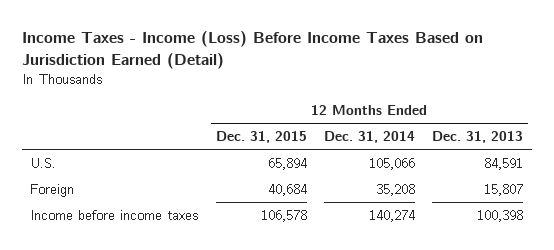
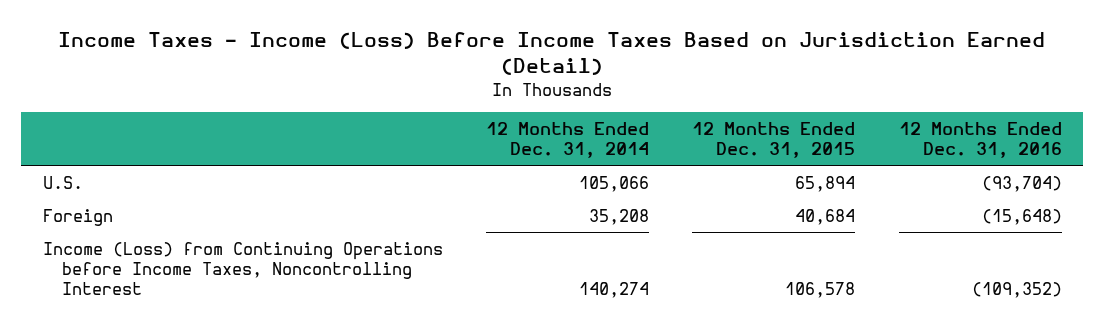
[432,131,524,144] Dec. 31, 2013 -> none
none -> [898,122,1062,159] 12 Months Ended Dec. 31, 2016
[30,209,199,220] Income before income taxes -> [42,241,443,295] Income (Loss) from Continuing Operations before Income Taxes, Noncontrolling Interest

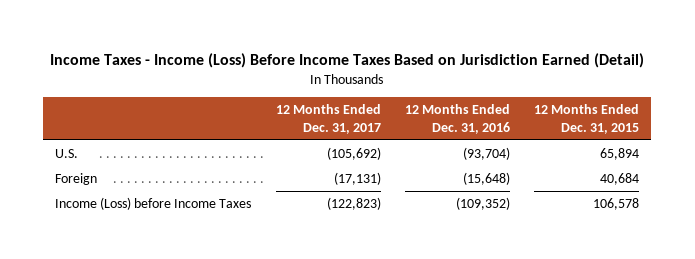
[486,122,650,159] 12 Months Ended Dec. 31, 2014 -> none
none -> [275,104,381,134] 12 Months Ended Dec. 31, 2017
[42,241,443,295] Income (Loss) from Continuing Operations before Income Taxes, Noncontrolling Interest -> [55,196,252,210] Income (Loss) before Income Taxes

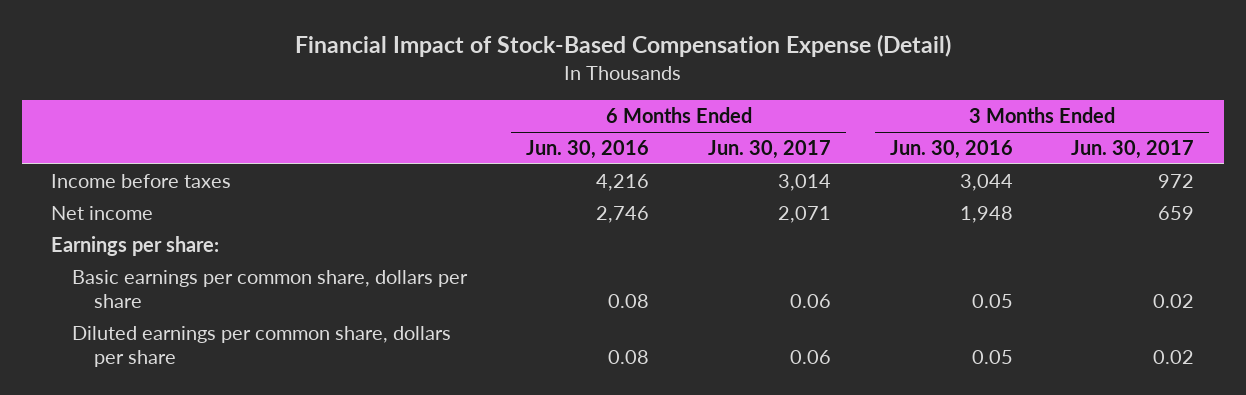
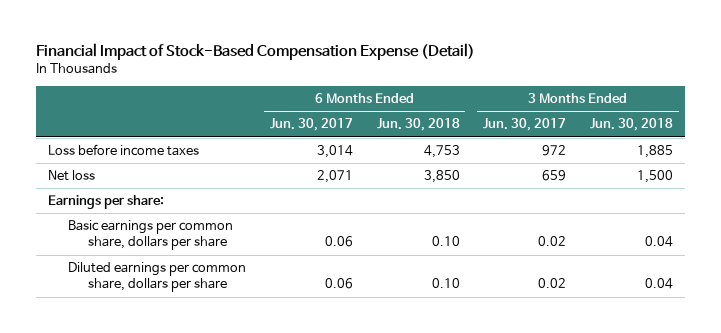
[526,140,650,160] Jun. 30, 2016 -> none
[889,140,1013,160] Jun. 30, 2016 -> none
none -> [376,118,460,132] Jun. 30, 2018
none -> [589,118,673,132] Jun. 30, 2018
[51,174,232,189] Income before taxes -> [48,144,200,157] Loss before income taxes
[51,206,154,221] Net income -> [48,170,96,182] Net loss

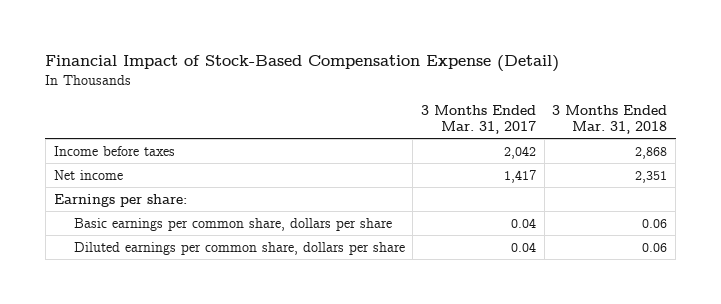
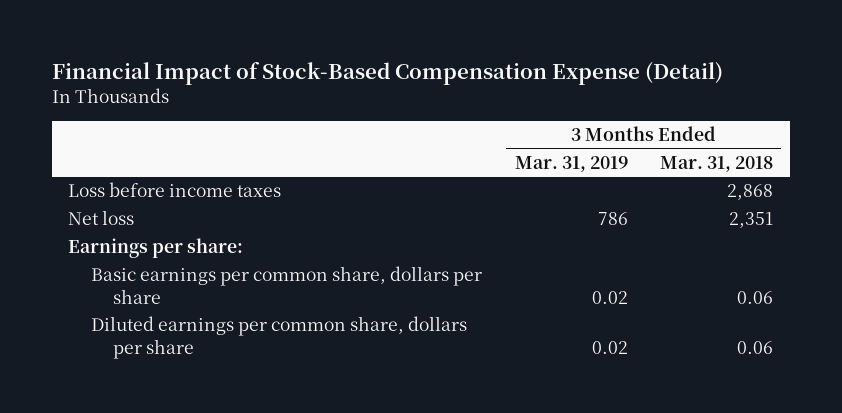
[420,105,536,134] 3 Months Ended Mar. 31, 2017 -> none
none -> [514,155,628,172] Mar. 31, 2019
[53,145,175,156] Income before taxes -> [68,182,282,198] Loss before income taxes
[53,169,123,180] Net income -> [68,210,135,226] Net loss

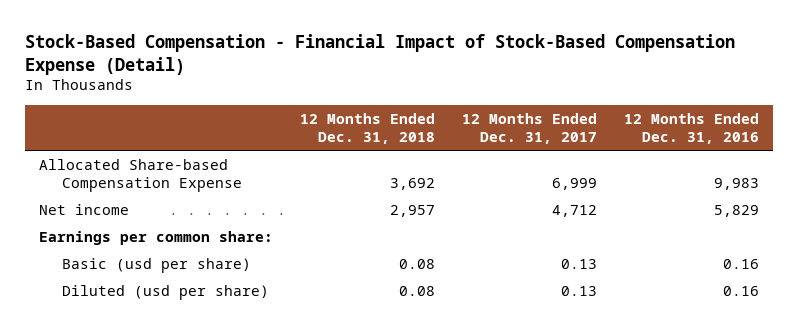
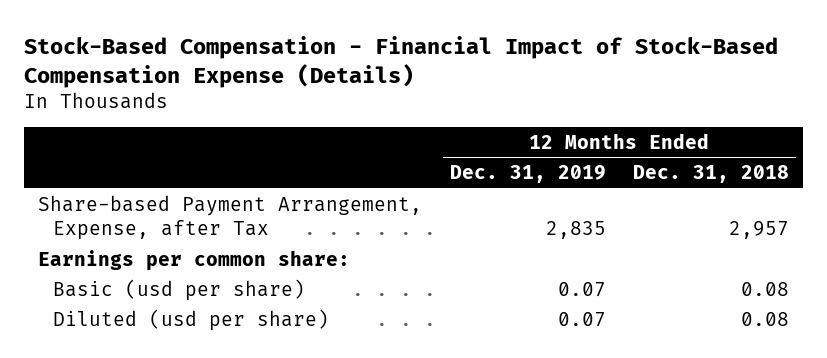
[25,34,736,75] Stock-Based Compensation - Financial Impact of Stock-Based Compensation Expense (Detail) -> [24,35,779,88] Stock-Based Compensation - Financial Impact of Stock-Based Compensation Expense (Details)
[462,112,598,145] 12 Months Ended Dec. 31, 2017 -> none
[624,112,760,145] 12 Months Ended Dec. 31, 2016 -> none
none -> [449,165,606,184] Dec. 31, 2019
[38,158,242,192] Allocated Share-based Compensation Expense -> none
[38,203,129,215] Net income -> [38,194,423,241] Share-based Payment Arrangement, Expense, after Tax

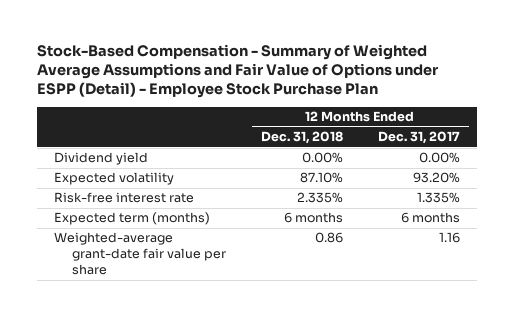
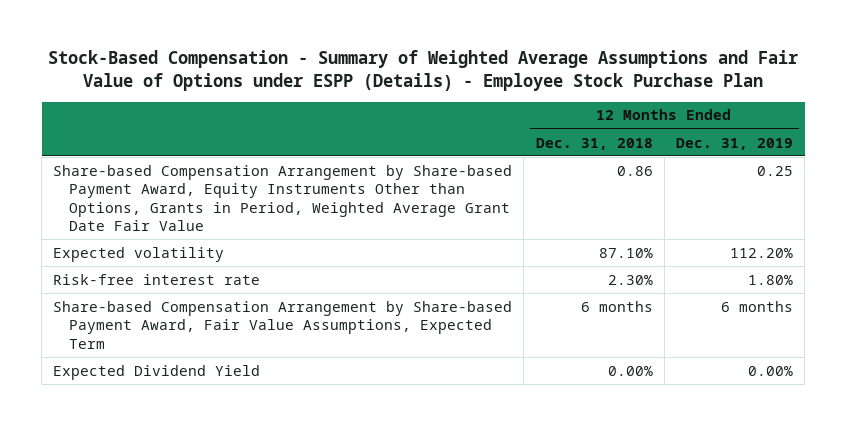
[36,43,438,99] Stock-Based Compensation - Summary of Weighted Average Assumptions and Fair Value of Options under ESPP (Detail) - Employee Stock Purchase Plan -> [48,50,799,91] Stock-Based Compensation - Summary of Weighted Average Assumptions and Fair Value of Options under ESPP (Details) - Employee Stock Purchase Plan
[377,131,460,145] Dec. 31, 2017 -> none
none -> [676,137,794,150] Dec. 31, 2019
[54,152,149,166] Dividend yield -> none
none -> [53,164,513,231] Share-based Compensation Arrangement by Share-based Payment Award, Equity Instruments Other than Options, Grants in Period, Weighted Average Grant Date Fair Value
[54,232,226,276] Weighted-average grant-date fair value per share -> none
[296,192,343,204] 2.335% -> [607,274,653,285] 2.30%
[54,212,211,226] Expected term (months) -> [53,300,513,349] Share-based Compensation Arrangement by Share-based Payment Award, Fair Value Assumptions, Expected Term
none -> [53,364,261,380] Expected Dividend Yield

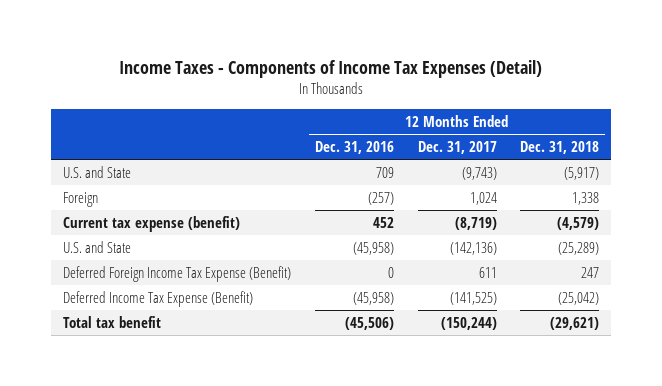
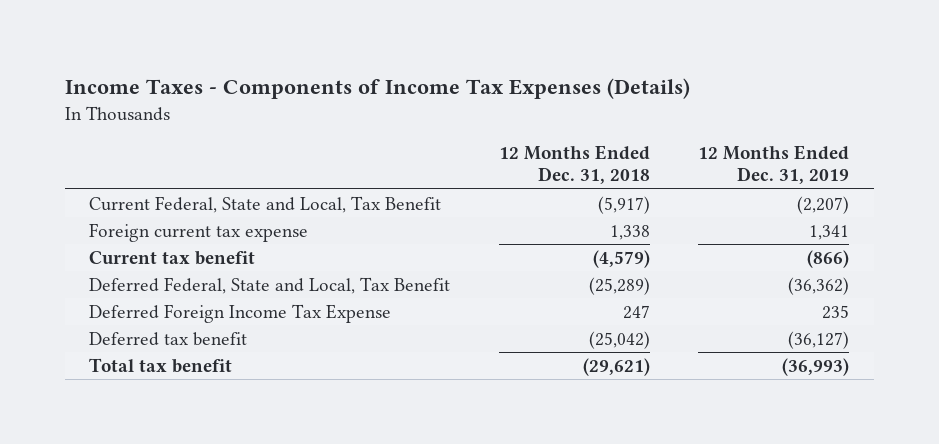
[119,60,543,79] Income Taxes - Components of Income Tax Expenses (Detail) -> [64,78,690,100] Income Taxes - Components of Income Tax Expenses (Details)
[314,141,394,155] Dec. 31, 2016 -> none
[417,141,497,155] Dec. 31, 2017 -> none
none -> [698,144,850,185] 12 Months Ended Dec. 31, 2019
[62,165,131,178] U.S. and State -> [89,195,442,213] Current Federal, State and Local, Tax Benefit
[62,191,98,207] Foreign -> [89,222,309,242] Foreign current tax expense
[62,215,240,232] Current tax expense (benefit) -> [89,250,256,265] Current tax benefit
[62,240,131,253] U.S. and State -> [89,276,451,294] Deferred Federal, State and Local, Tax Benefit
[62,265,291,282] Deferred Foreign Income Tax Expense (Benefit) -> [89,303,392,323] Deferred Foreign Income Tax Expense
[62,290,253,307] Deferred Income Tax Expense (Benefit) -> [89,331,248,346] Deferred tax benefit

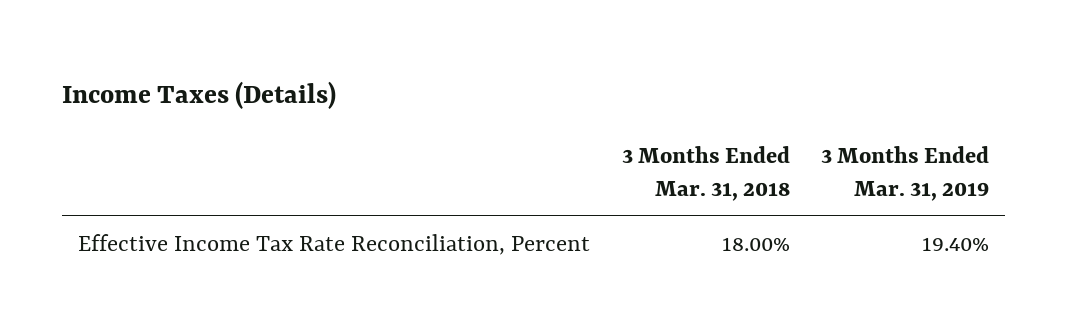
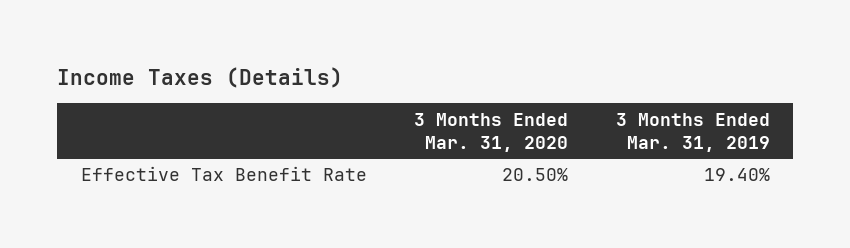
[621,146,790,202] 3 Months Ended Mar. 31, 2018 -> none
none -> [414,112,569,153] 3 Months Ended Mar. 31, 2020
[78,234,591,256] Effective Income Tax Rate Reconciliation, Percent -> [80,166,367,182] Effective Tax Benefit Rate

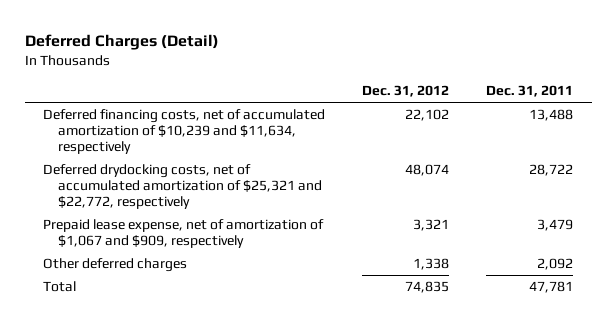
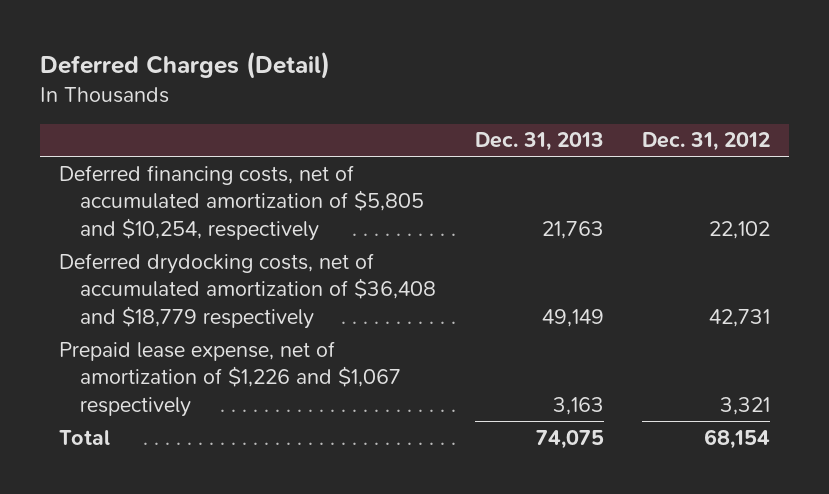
[486,84,574,97] Dec. 31, 2011 -> none
none -> [474,132,604,152] Dec. 31, 2013
[43,258,188,273] Other deferred charges -> none
[43,109,326,155] Deferred financing costs, net of accumulated amortization of $10,239 and $11,634, respectively -> [59,164,425,241] Deferred financing costs, net of accumulated amortization of $5,805 and $10,254, respectively
[43,164,322,210] Deferred drydocking costs, net of accumulated amortization of $25,321 and $22,772, respectively -> [59,252,437,329] Deferred drydocking costs, net of accumulated amortization of $36,408 and $18,779 respectively
[405,164,450,177] 48,074 -> [709,308,771,327] 42,731
[43,219,325,249] Prepaid lease expense, net of amortization of $1,067 and $909, respectively -> [59,340,402,417] Prepaid lease expense, net of amortization of $1,226 and $1,067 respectively
[405,281,450,294] 74,835 -> [704,428,771,449] 68,154

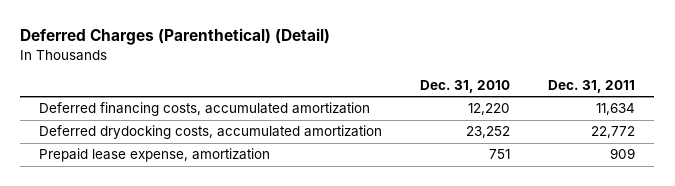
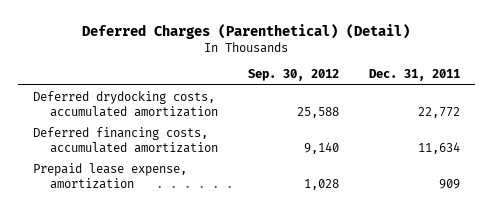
[420,79,511,93] Dec. 31, 2010 -> none
none -> [247,69,339,82] Sep. 30, 2012
[39,102,371,117] Deferred financing costs, accumulated amortization -> [32,126,218,153] Deferred financing costs, accumulated amortization

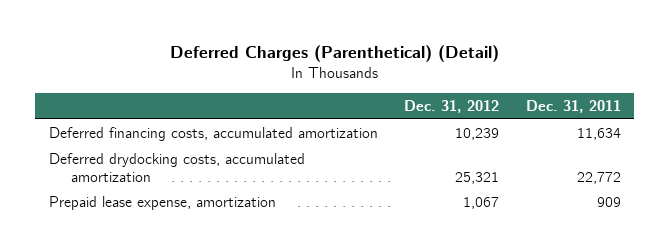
[247,69,339,82] Sep. 30, 2012 -> none
none -> [404,99,500,113] Dec. 31, 2012
[32,90,218,117] Deferred drydocking costs, accumulated amortization -> [48,153,305,182] Deferred drydocking costs, accumulated amortization

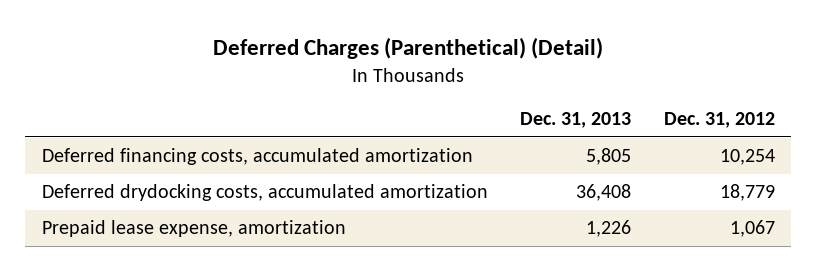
[525,99,621,113] Dec. 31, 2011 -> none
none -> [520,112,632,129] Dec. 31, 2013
[455,128,500,141] 10,239 -> [719,149,775,166] 10,254
[455,171,500,184] 25,321 -> [719,184,775,202] 18,779

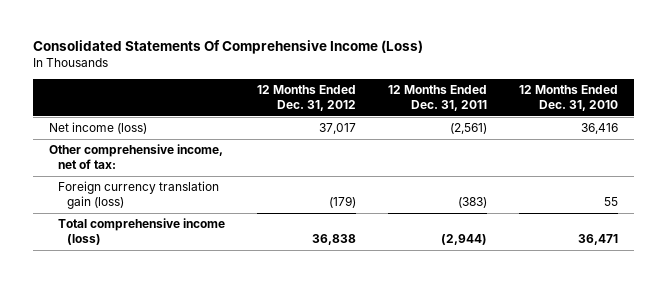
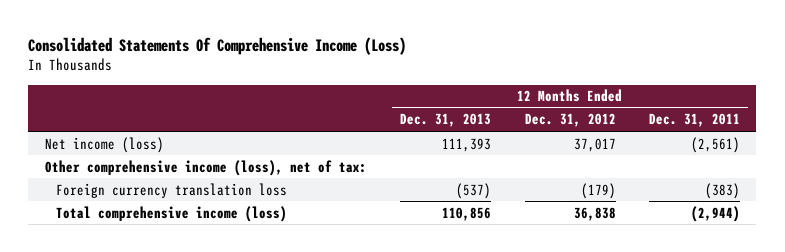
[518,85,618,112] 12 Months Ended Dec. 31, 2010 -> none
none -> [400,113,492,128] Dec. 31, 2013
[48,144,223,170] Other comprehensive income, net of tax: -> [44,159,367,176] Other comprehensive income (loss), net of tax:
[57,181,219,210] Foreign currency translation gain (loss) -> [56,182,288,198] Foreign currency translation loss

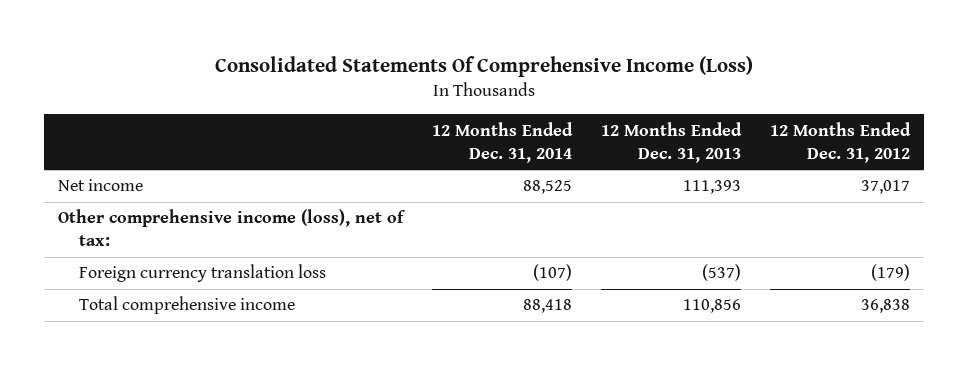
[648,113,740,128] Dec. 31, 2011 -> none
none -> [432,121,574,163] 12 Months Ended Dec. 31, 2014
[44,136,164,153] Net income (loss) -> [58,179,144,192] Net income
[56,205,288,222] Total comprehensive income (loss) -> [78,296,295,315] Total comprehensive income

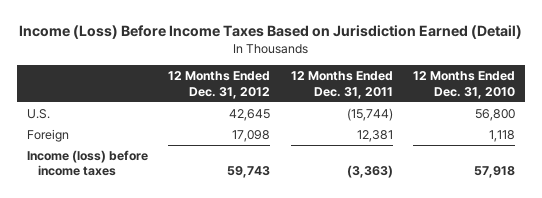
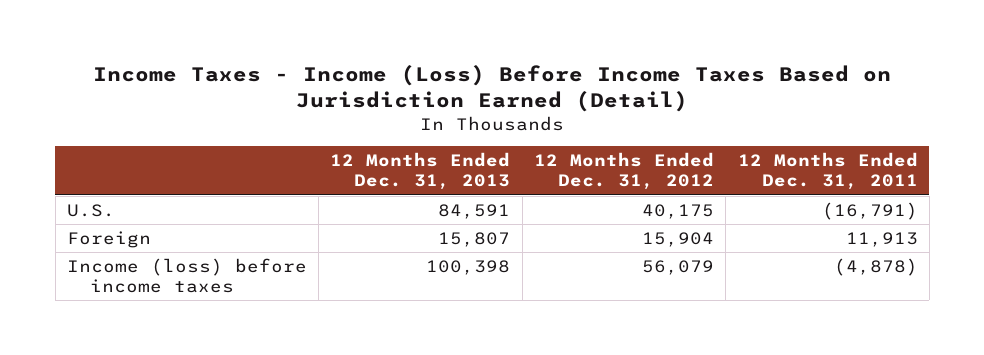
[19,25,523,40] Income (Loss) Before Income Taxes Based on Jurisdiction Earned (Detail) -> [93,65,892,113] Income Taxes - Income (Loss) Before Income Taxes Based on Jurisdiction Earned (Detail)
[413,71,516,99] 12 Months Ended Dec. 31, 2010 -> none
none -> [330,152,511,191] 12 Months Ended Dec. 31, 2013
[229,108,271,121] 42,645 -> [641,203,714,219] 40,175
[346,107,393,121] (15,744) -> [821,201,918,220] (16,791)
[232,129,271,142] 17,098 -> [641,231,714,247] 15,904
[356,129,393,142] 12,381 -> [845,231,918,247] 11,913
[227,166,271,179] 59,743 -> [641,259,714,275] 56,079
[346,165,393,179] (3,363) -> [833,257,918,276] (4,878)

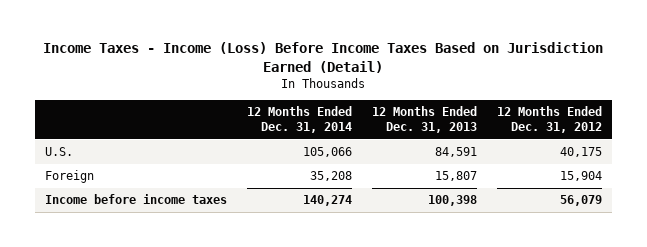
[737,152,918,191] 12 Months Ended Dec. 31, 2011 -> none
none -> [246,106,352,134] 12 Months Ended Dec. 31, 2014
[66,257,307,293] Income (loss) before income taxes -> [44,194,227,205] Income before income taxes

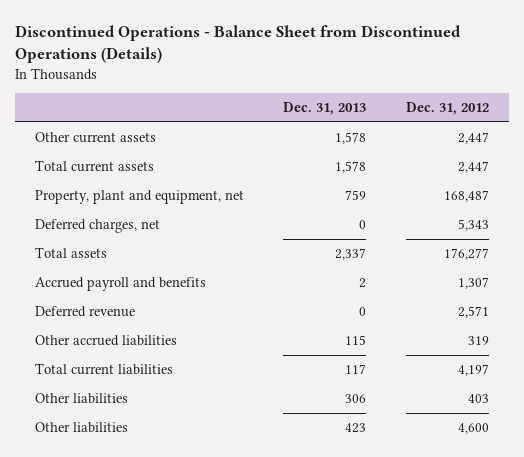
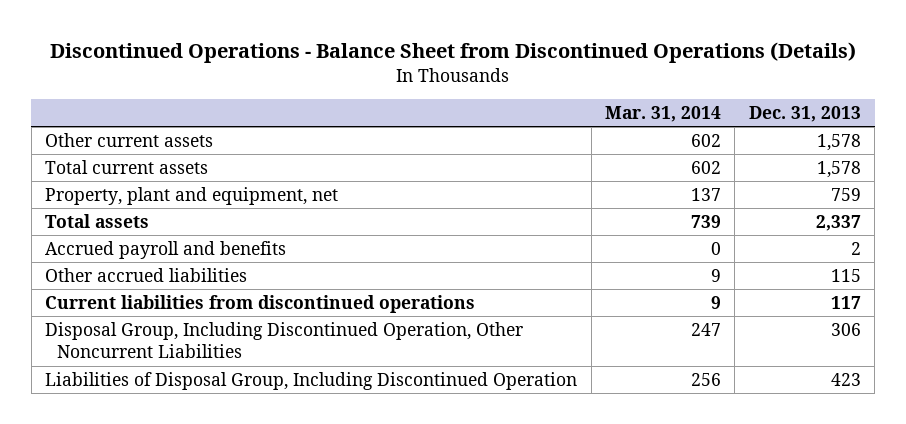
[406,101,490,115] Dec. 31, 2012 -> none
none -> [604,106,721,123] Mar. 31, 2014
[34,219,160,234] Deferred charges, net -> none
[34,306,135,318] Deferred revenue -> none
[34,363,173,376] Total current liabilities -> [45,294,476,313] Current liabilities from discontinued operations
[34,393,128,405] Other liabilities -> [45,321,524,359] Disposal Group, Including Discontinued Operation, Other Noncurrent Liabilities
[34,422,128,434] Other liabilities -> [45,371,578,390] Liabilities of Disposal Group, Including Discontinued Operation

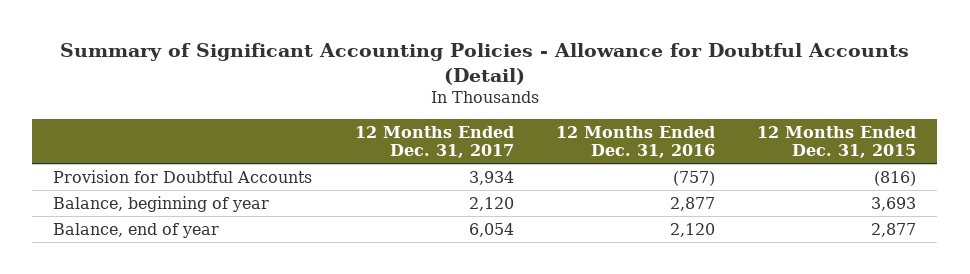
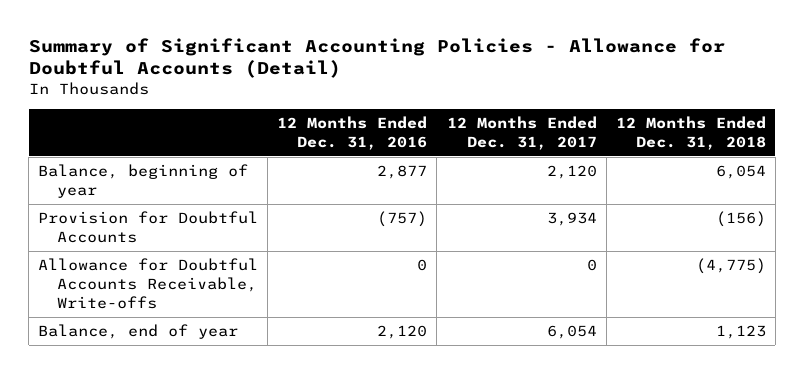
[757,125,917,159] 12 Months Ended Dec. 31, 2015 -> none
none -> [615,115,766,150] 12 Months Ended Dec. 31, 2018
[53,169,313,183] Provision for Doubtful Accounts -> [38,211,259,244] Provision for Doubtful Accounts
none -> [38,258,259,309] Allowance for Doubtful Accounts Receivable, Write-offs

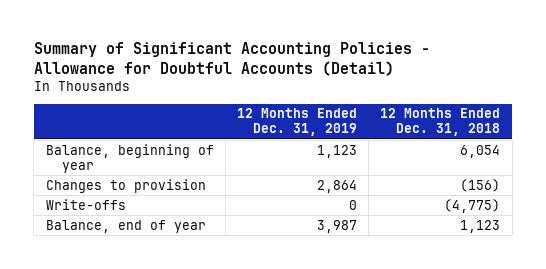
[277,115,428,150] 12 Months Ended Dec. 31, 2016 -> none
[446,115,597,150] 12 Months Ended Dec. 31, 2017 -> none
none -> [236,108,357,137] 12 Months Ended Dec. 31, 2019
[38,211,259,244] Provision for Doubtful Accounts -> [45,178,206,193] Changes to provision
[38,258,259,309] Allowance for Doubtful Accounts Receivable, Write-offs -> [45,198,126,210] Write-offs

